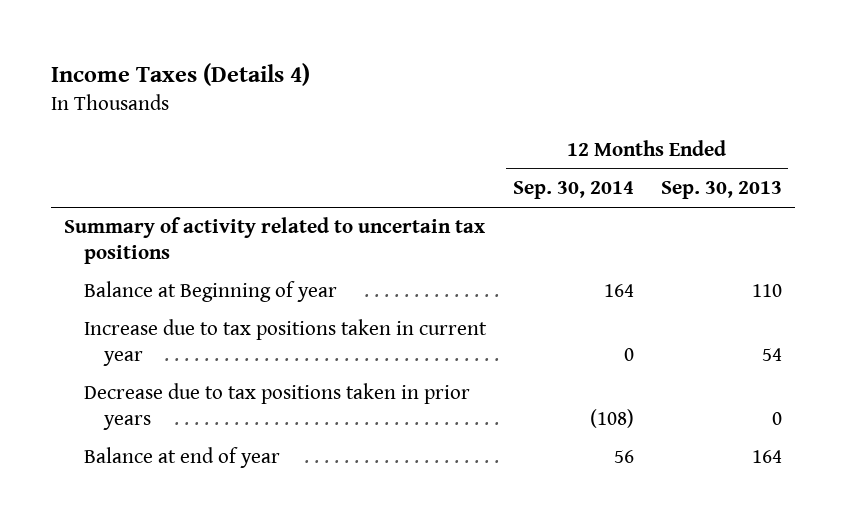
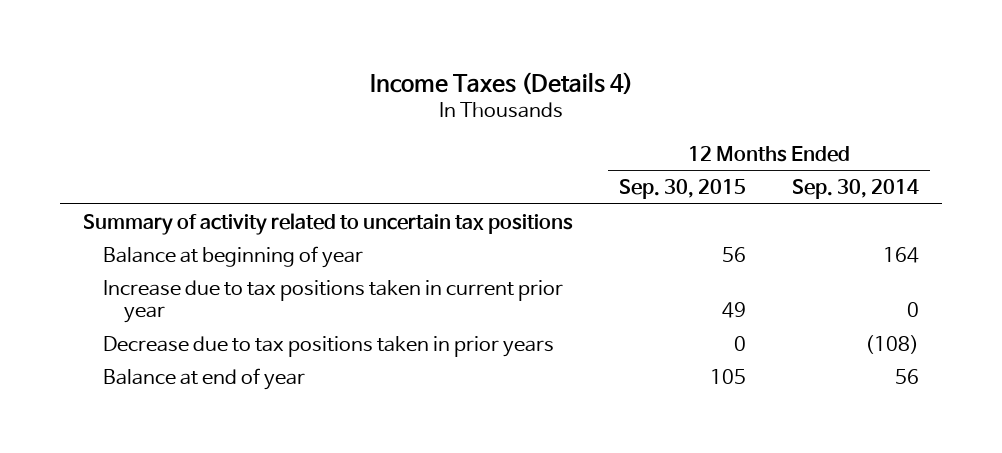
[660,181,782,200] Sep. 30, 2013 -> none
none -> [619,179,747,200] Sep. 30, 2015
[83,281,337,303] Balance at Beginning of year -> [103,245,364,268] Balance at beginning of year
[83,319,487,366] Increase due to tax positions taken in current year -> [103,279,564,324] Increase due to tax positions taken in current prior year

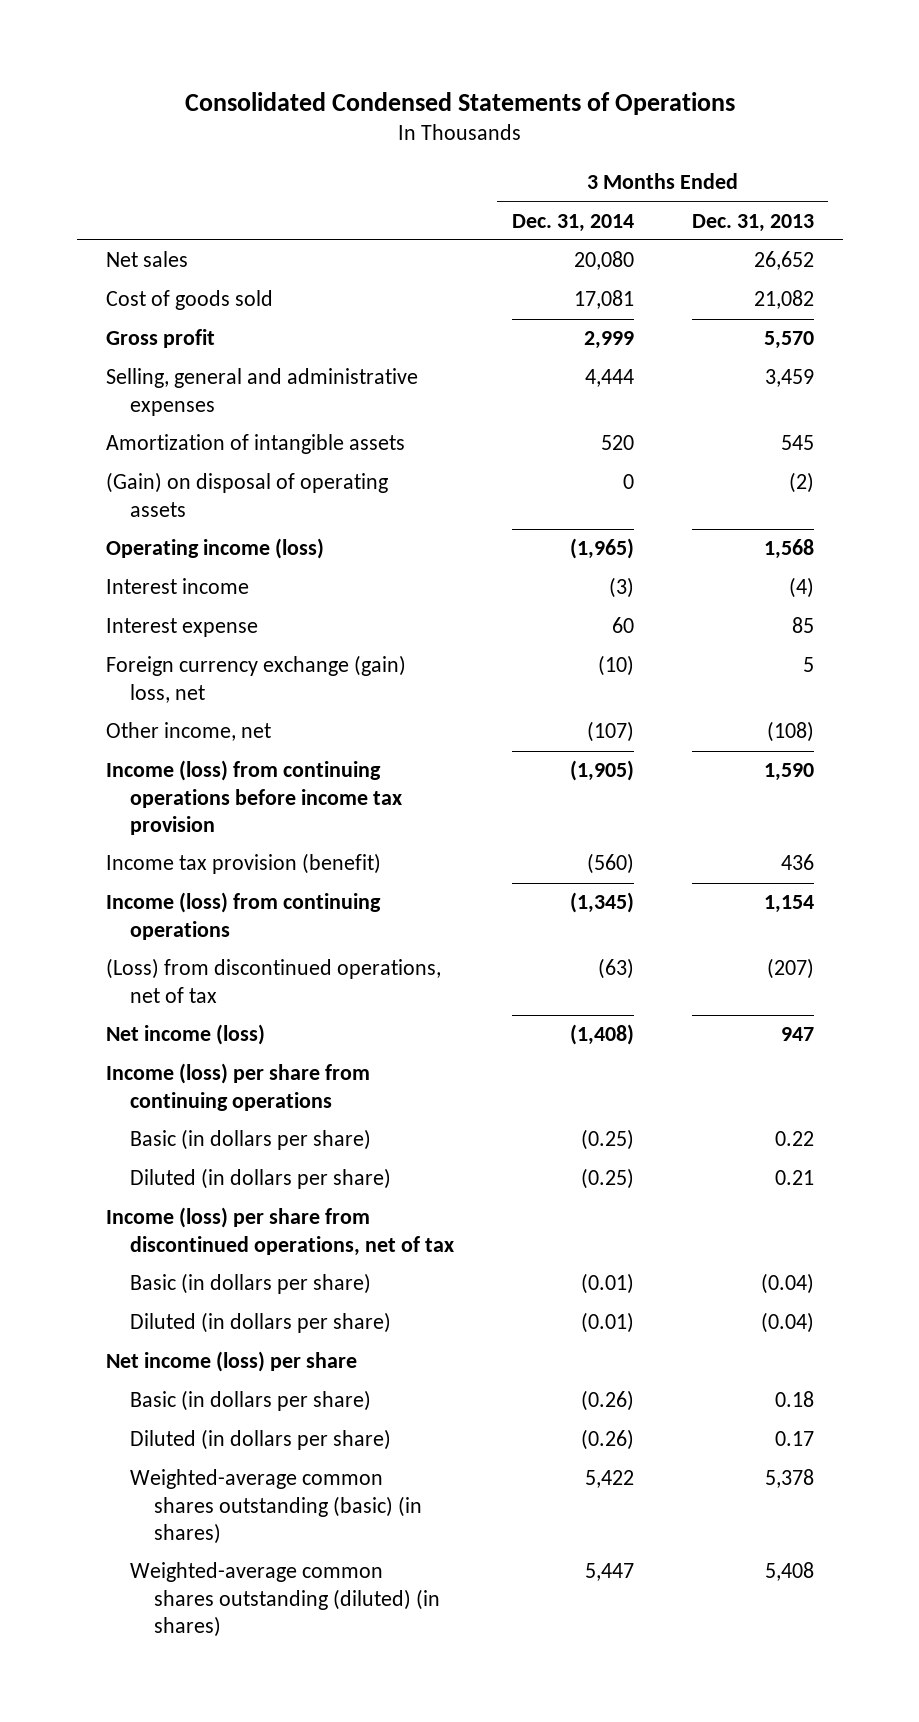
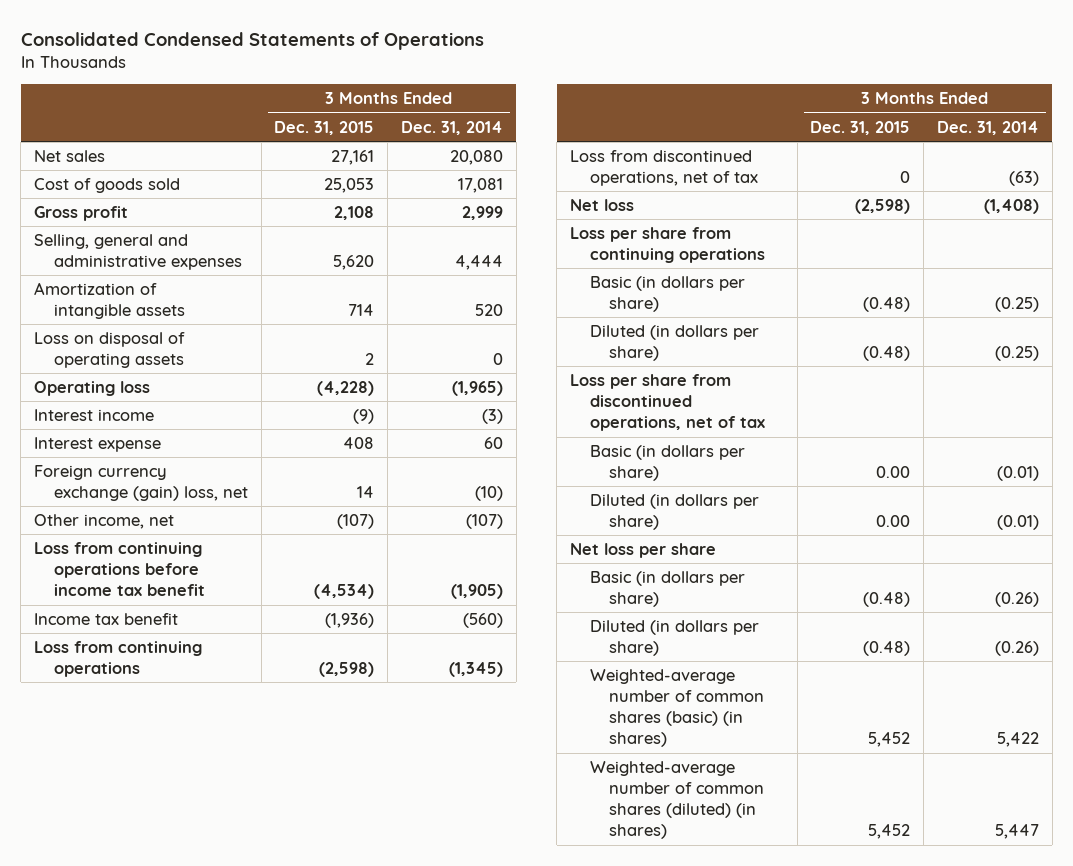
[691,213,814,232] Dec. 31, 2013 -> none
none -> [274,120,375,135] Dec. 31, 2015
[105,472,388,517] (Gain) on disposal of operating assets -> [34,331,186,369] Loss on disposal of operating assets
[105,538,324,560] Operating income (loss) -> [34,380,151,396] Operating loss
[105,760,403,835] Income (loss) from continuing operations before income tax provision -> [34,541,205,597] Loss from continuing operations before income tax benefit
[105,853,381,875] Income tax provision (benefit) -> [34,612,179,625] Income tax benefit
[105,892,381,940] Income (loss) from continuing operations -> [34,640,203,678] Loss from continuing operations
[105,958,441,1003] (Loss) from discontinued operations, net of tax -> [570,149,758,187] Loss from discontinued operations, net of tax
[105,1024,265,1046] Net income (loss) -> [570,198,635,211] Net loss
[105,1063,370,1111] Income (loss) per share from continuing operations -> [570,226,765,264] Loss per share from continuing operations
[105,1207,455,1256] Income (loss) per share from discontinued operations, net of tax -> [570,373,765,432] Loss per share from discontinued operations, net of tax
[105,1351,357,1373] Net income (loss) per share -> [570,542,717,558] Net loss per share
[130,1469,423,1544] Weighted-average common shares outstanding (basic) (in shares) -> [589,668,765,748] Weighted-average number of common shares (basic) (in shares)
[130,1562,441,1637] Weighted-average common shares outstanding (diluted) (in shares) -> [589,760,765,840] Weighted-average number of common shares (diluted) (in shares)

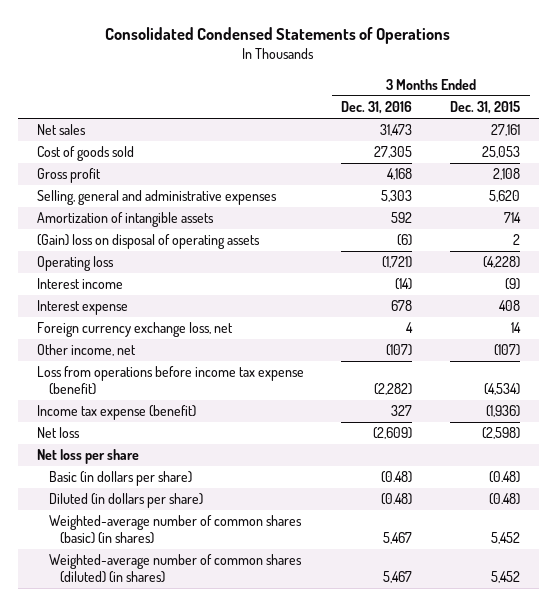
[400,120,503,135] Dec. 31, 2014 -> none
none -> [341,101,413,115] Dec. 31, 2016
[34,331,186,369] Loss on disposal of operating assets -> [36,234,260,250] (Gain) loss on disposal of operating assets
[34,464,248,502] Foreign currency exchange (gain) loss, net -> [36,322,233,338] Foreign currency exchange loss, net
[34,640,203,678] Loss from continuing operations -> none
[570,149,758,187] Loss from discontinued operations, net of tax -> none
[34,541,205,597] Loss from continuing operations before income tax benefit -> [36,366,304,395] Loss from operations before income tax expense (benefit)
[34,612,179,625] Income tax benefit -> [36,405,196,421] Income tax expense (benefit)
[570,226,765,264] Loss per share from continuing operations -> none
[589,275,745,313] Basic (in dollars per share) -> none
[589,324,759,362] Diluted (in dollars per share) -> none
[570,373,765,432] Loss per share from discontinued operations, net of tax -> none
[589,444,745,482] Basic (in dollars per share) -> none
[589,493,759,531] Diluted (in dollars per share) -> none

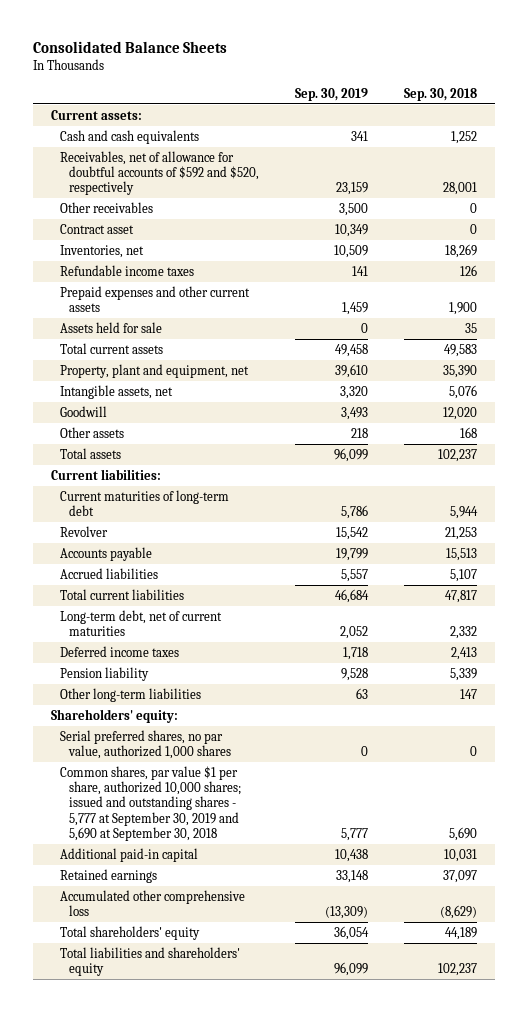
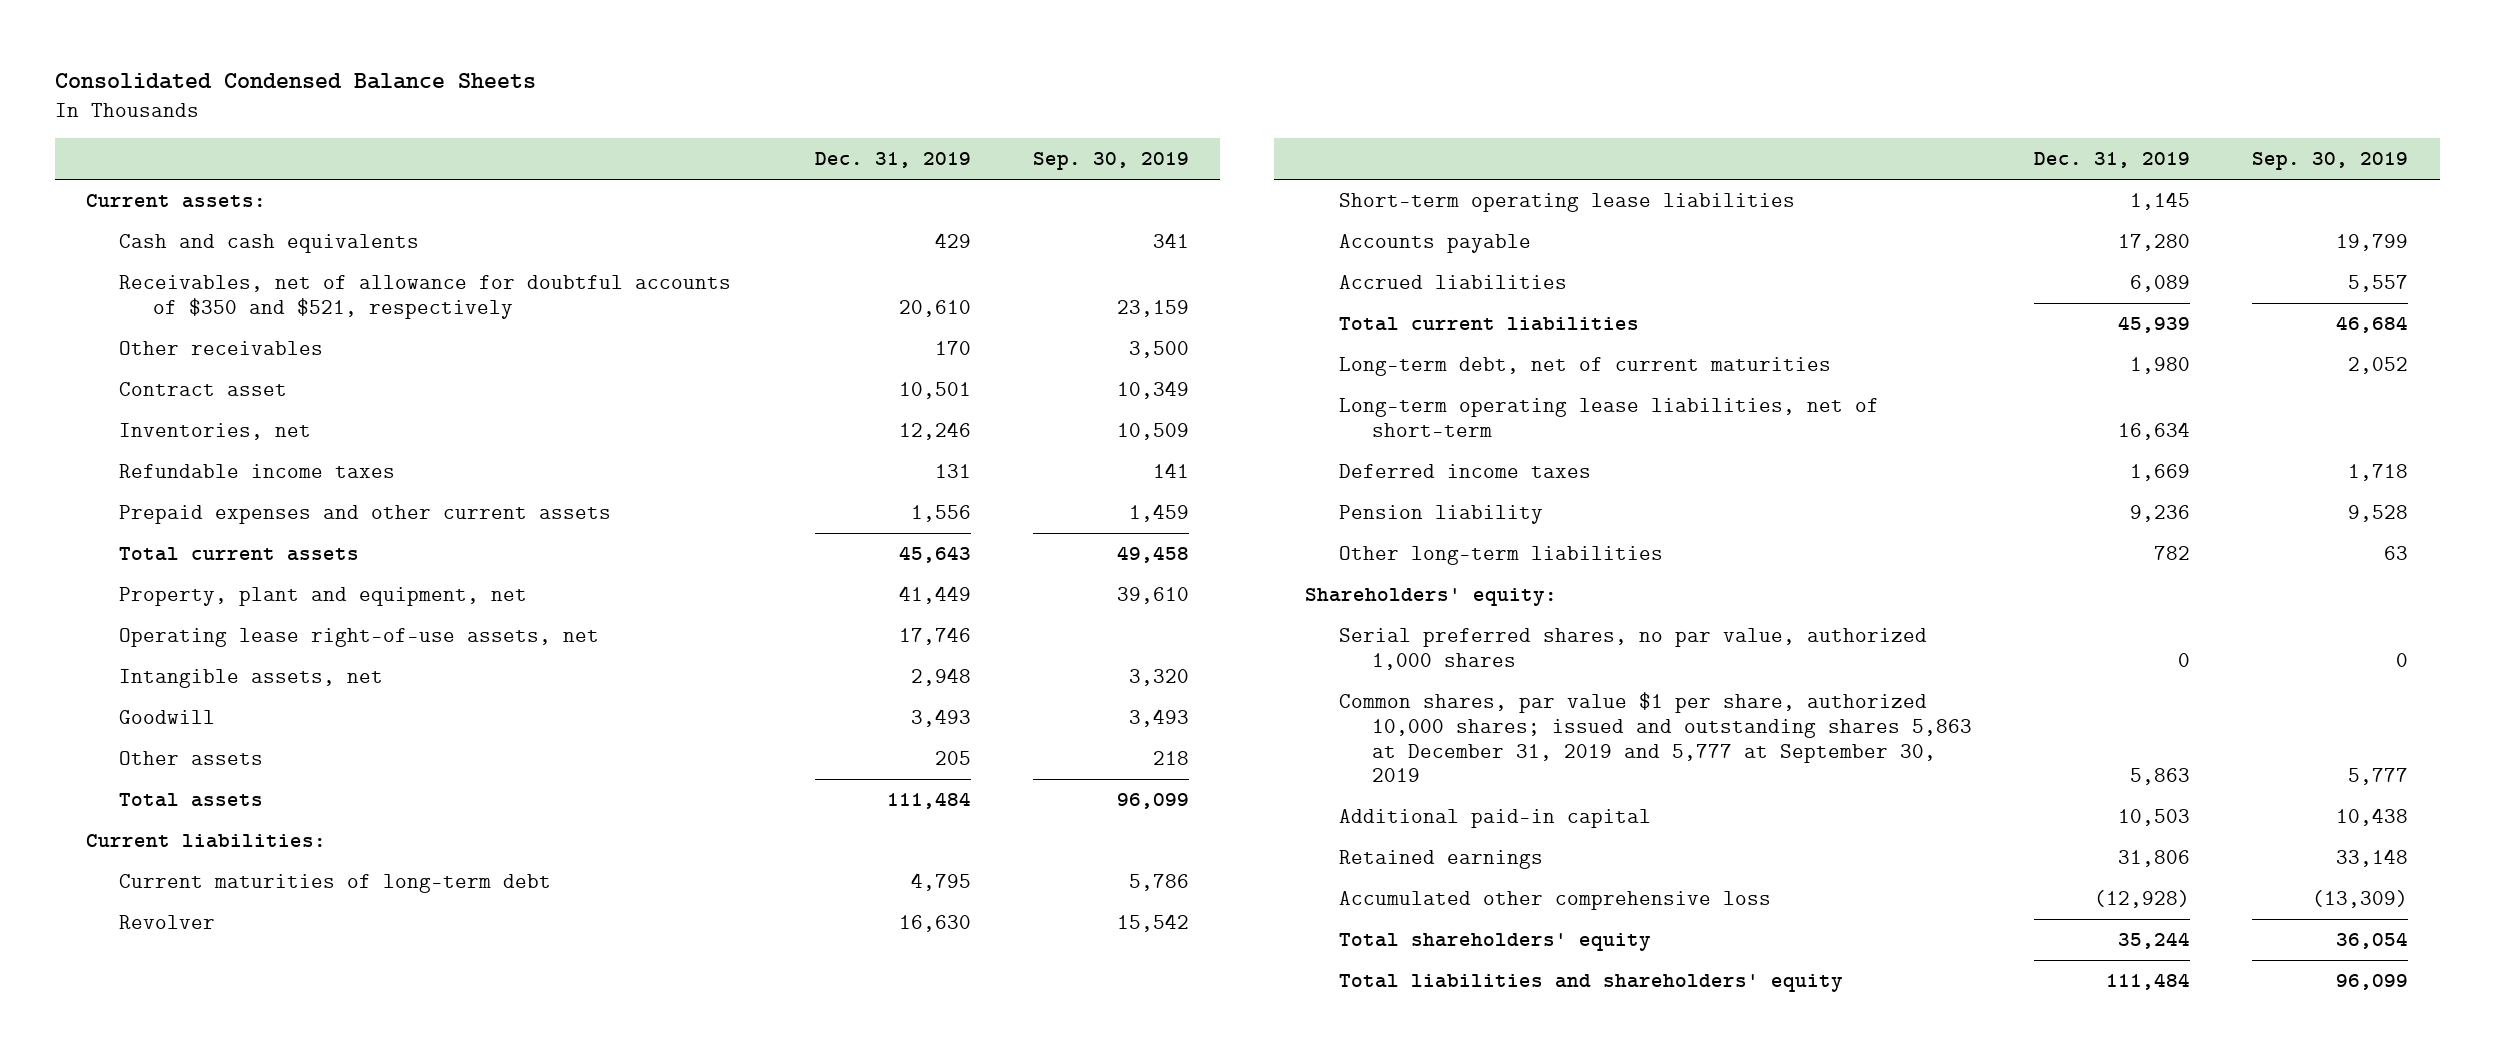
[32,40,227,53] Consolidated Balance Sheets -> [54,73,536,90] Consolidated Condensed Balance Sheets
[404,87,478,101] Sep. 30, 2018 -> none
none -> [815,152,972,169] Dec. 31, 2019
[60,150,260,196] Receivables, net of allowance for doubtful accounts of $592 and $520, respectively -> [119,274,732,319] Receivables, net of allowance for doubtful accounts of $350 and $521, respectively
[60,321,163,333] Assets held for sale -> none
none -> [119,627,600,647] Operating lease right-of-use assets, net
none -> [1338,192,1795,212] Short-term operating lease liabilities
none -> [1338,397,1879,437] Long-term operating lease liabilities, net of short-term
[60,765,242,842] Common shares, par value $1 per share, authorized 10,000 shares; issued and outstanding shares - 5,777 at September 30, 2019 and 5,690 at September 30, 2018 -> [1338,691,1973,783] Common shares, par value $1 per share, authorized 10,000 shares; issued and outstanding shares 5,863 at December 31, 2019 and 5,777 at September 30, 2019

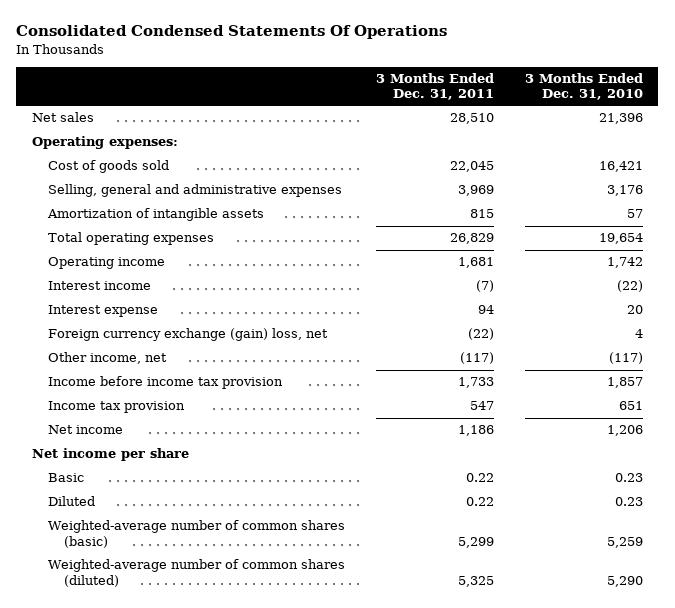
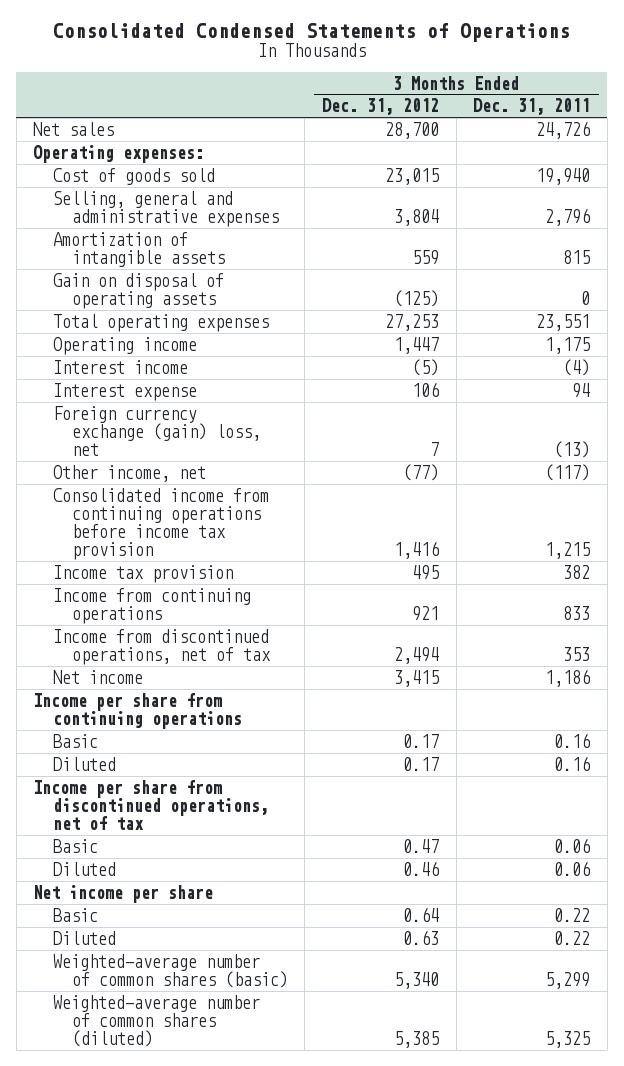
[16,25,448,40] Consolidated Condensed Statements Of Operations -> [52,23,570,43] Consolidated Condensed Statements of Operations
[524,73,643,101] 3 Months Ended Dec. 31, 2010 -> none
none -> [322,98,440,116] Dec. 31, 2012
[449,113,494,125] 28,510 -> [536,120,591,139] 24,726
[449,161,494,173] 22,045 -> [536,167,591,185] 19,940
[457,185,494,197] 3,969 -> [545,207,591,226] 2,796
none -> [52,272,224,309] Gain on disposal of operating assets
[449,233,494,245] 26,829 -> [536,313,591,331] 23,551
[457,257,494,269] 1,681 -> [545,336,591,354] 1,175
[475,280,494,293] (7) -> [563,358,591,376] (4)
[467,328,494,341] (22) -> [554,441,591,459] (13)
[47,376,283,390] Income before income tax provision -> [52,487,269,561] Consolidated income from continuing operations before income tax provision
[457,377,494,389] 1,733 -> [545,542,591,560] 1,215
[469,401,494,411] 547 -> [563,564,591,579] 382
none -> [52,587,251,624] Income from continuing operations
none -> [52,628,271,665] Income from discontinued operations, net of tax
none -> [33,692,242,729] Income per share from continuing operations
none -> [52,733,98,748] Basic
none -> [52,756,116,771] Diluted
none -> [33,779,269,831] Income per share from discontinued operations, net of tax
none -> [52,838,98,853] Basic
none -> [52,861,116,876] Diluted

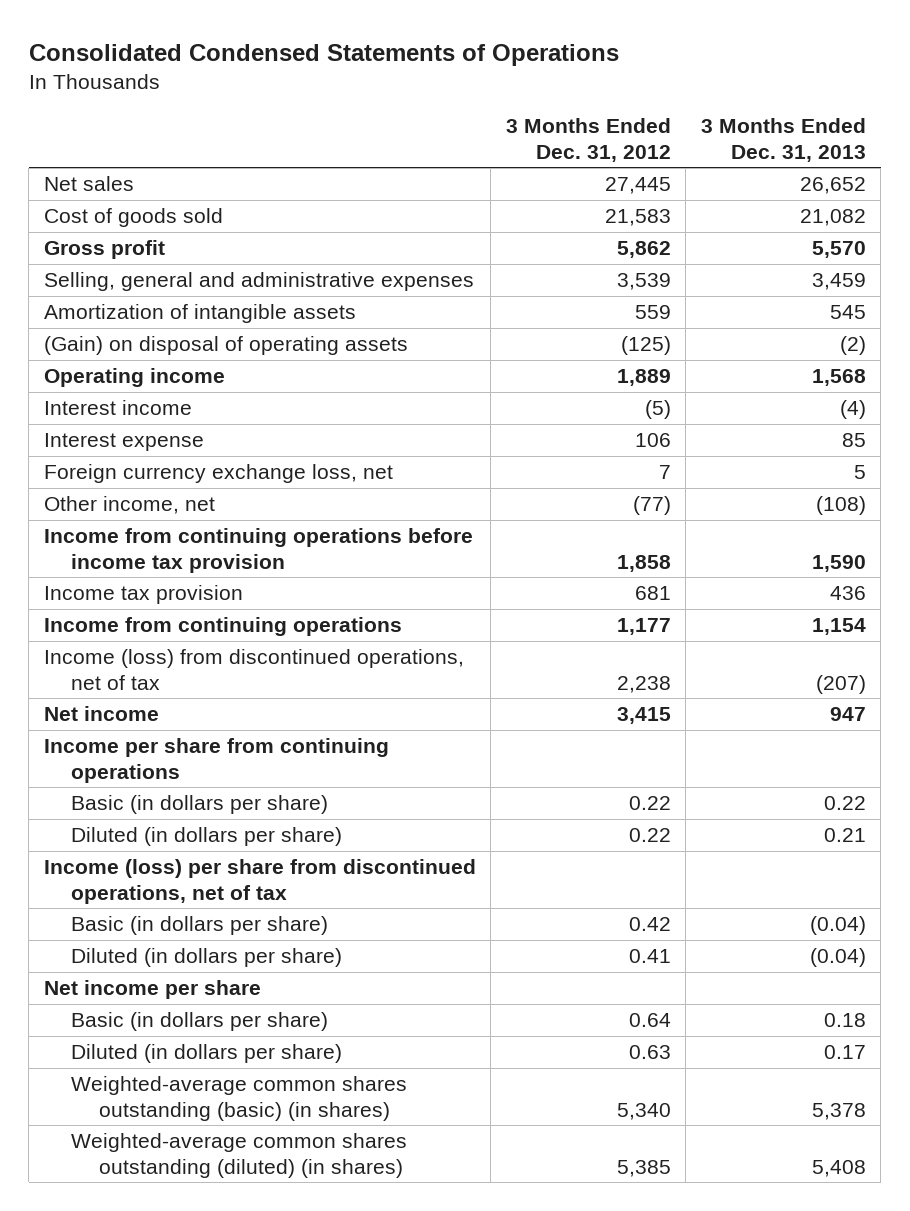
[473,98,591,116] Dec. 31, 2011 -> none
none -> [700,118,866,162] 3 Months Ended Dec. 31, 2013
[33,144,205,163] Operating expenses: -> none
[385,121,440,139] 28,700 -> [604,176,671,194] 27,445
[385,167,440,185] 23,015 -> [604,208,671,226] 21,583
none -> [43,239,165,259] Gross profit
[394,208,440,226] 3,804 -> [616,272,671,290] 3,539
[52,313,269,332] Total operating expenses -> none
[52,272,224,309] Gain on disposal of operating assets -> [43,335,408,355] (Gain) on disposal of operating assets
[394,336,440,354] 1,447 -> [616,368,671,386] 1,889
[52,405,261,457] Foreign currency exchange (gain) loss, net -> [43,463,393,483] Foreign currency exchange loss, net
[52,487,269,561] Consolidated income from continuing operations before income tax provision -> [43,527,473,573] Income from continuing operations before income tax provision
[394,541,440,560] 1,416 -> [616,554,671,572] 1,858
[412,564,440,580] 495 -> [634,585,671,600] 681
[412,605,440,621] 921 -> [616,617,671,635] 1,177
[52,628,271,665] Income from discontinued operations, net of tax -> [43,648,464,690] Income (loss) from discontinued operations, net of tax
[394,646,440,664] 2,494 -> [616,675,671,693] 2,238
[52,733,98,748] Basic -> [71,794,329,814] Basic (in dollars per share)
[403,733,440,748] 0.17 -> [628,795,671,810] 0.22
[52,756,116,771] Diluted -> [71,826,343,846] Diluted (in dollars per share)
[403,756,440,771] 0.17 -> [628,827,671,842] 0.22
[33,779,269,831] Income per share from discontinued operations, net of tax -> [43,858,476,904] Income (loss) per share from discontinued operations, net of tax
[52,838,98,853] Basic -> [71,915,329,935] Basic (in dollars per share)
[403,838,440,853] 0.47 -> [628,916,671,931] 0.42
[52,861,116,876] Diluted -> [71,947,343,967] Diluted (in dollars per share)
[403,860,440,876] 0.46 -> [628,948,671,963] 0.41
[52,907,98,922] Basic -> [71,1011,329,1031] Basic (in dollars per share)
[52,930,116,945] Diluted -> [71,1043,343,1063] Diluted (in dollars per share)
[52,953,288,988] Weighted-average number of common shares (basic) -> [71,1075,408,1121] Weighted-average common shares outstanding (basic) (in shares)
[52,994,260,1048] Weighted-average number of common shares (diluted) -> [71,1132,408,1178] Weighted-average common shares outstanding (diluted) (in shares)

